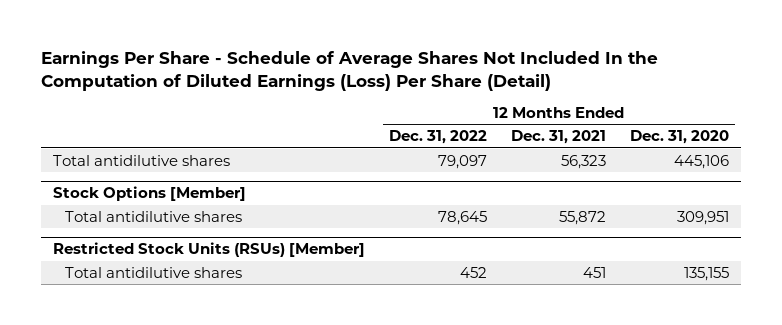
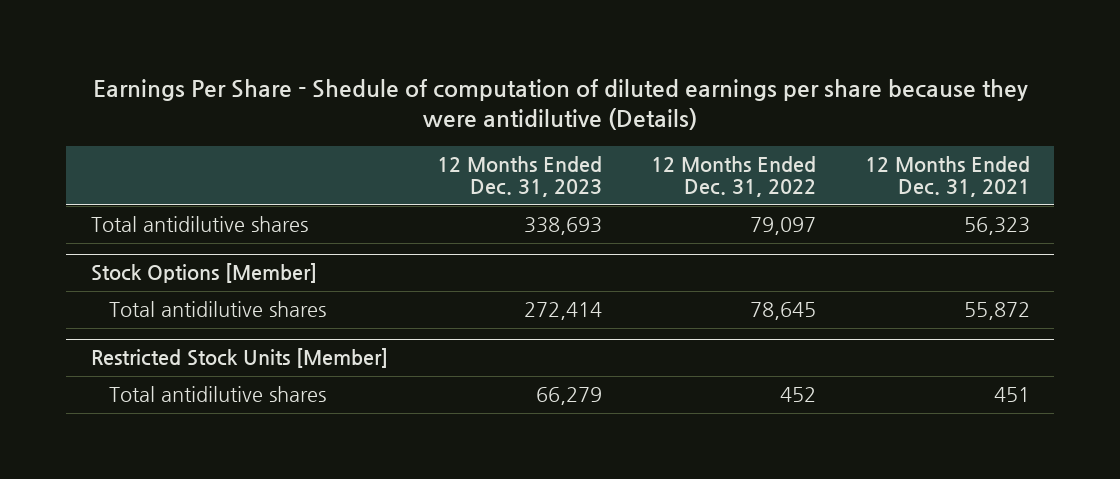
[40,50,658,91] Earnings Per Share - Schedule of Average Shares Not Included In the Computation of Diluted Earnings (Loss) Per Share (Detail) -> [93,79,1029,131] Earnings Per Share - Shedule of computation of diluted earnings per share because they were antidilutive (Details)
[629,130,729,145] Dec. 31, 2020 -> none
none -> [436,155,602,198] 12 Months Ended Dec. 31, 2023
[52,242,365,258] Restricted Stock Units (RSUs) [Member] -> [90,348,388,369] Restricted Stock Units [Member]

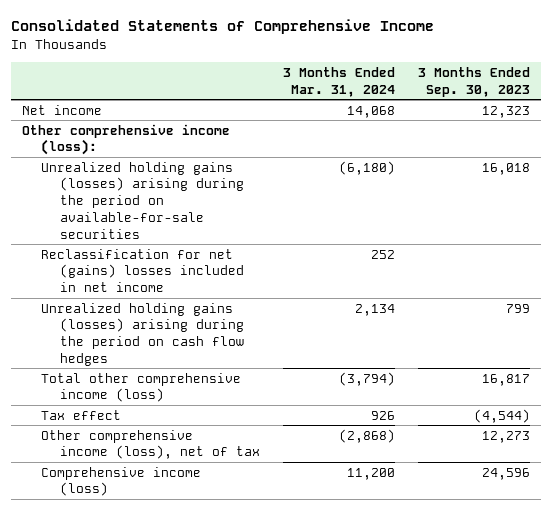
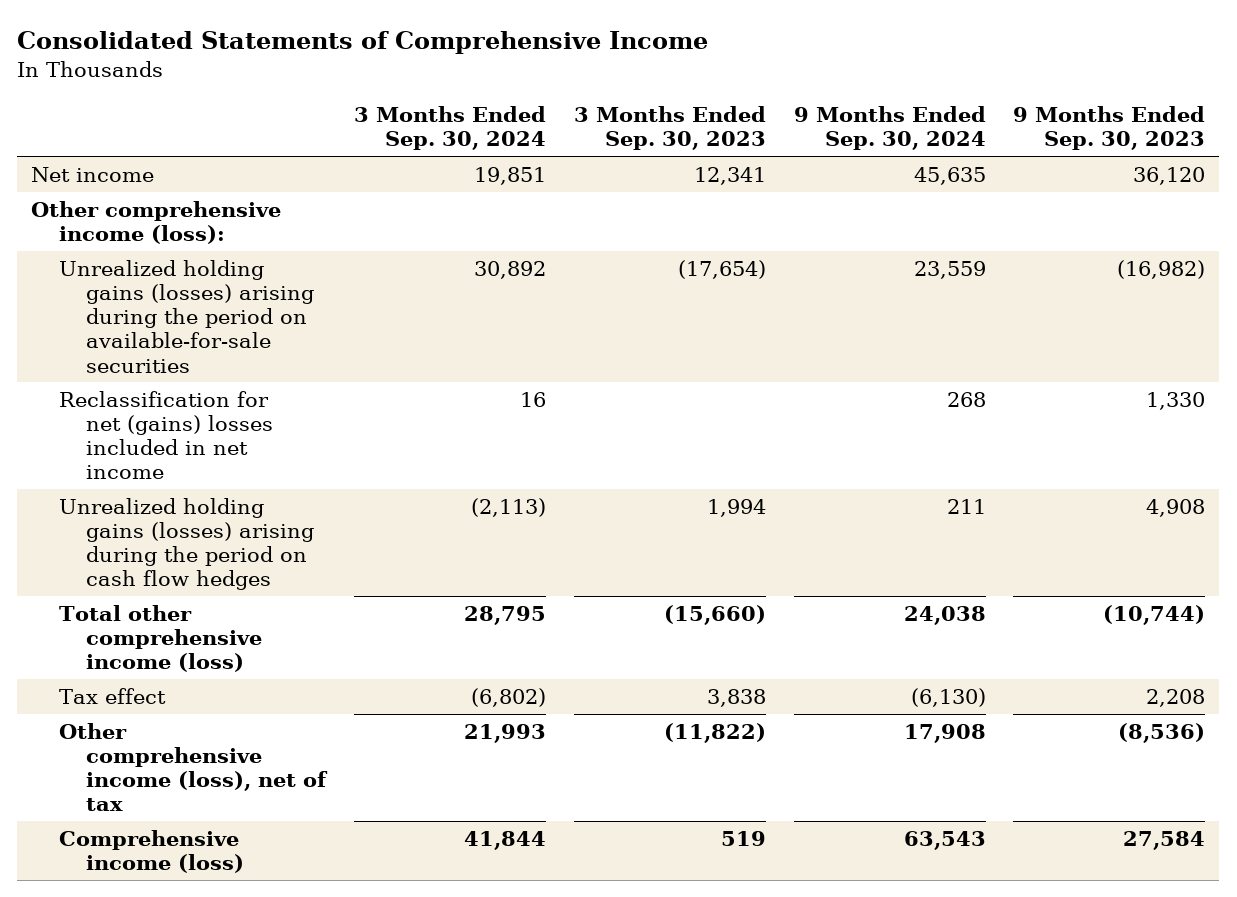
[282,66,395,97] 3 Months Ended Mar. 31, 2024 -> none
none -> [353,106,546,151] 3 Months Ended Sep. 30, 2024
none -> [793,106,986,151] 9 Months Ended Sep. 30, 2024
none -> [1013,106,1206,151] 9 Months Ended Sep. 30, 2023
[481,105,530,118] 12,323 -> [693,166,766,185] 12,341
[481,162,530,175] 16,018 -> [677,259,766,279] (17,654)
[505,303,530,313] 799 -> [706,498,766,517] 1,994
[481,373,530,386] 16,817 -> [663,604,766,625] (15,660)
[473,408,530,423] (4,544) -> [706,688,766,707] 3,838
[481,430,530,443] 12,273 -> [663,722,766,743] (11,822)
[481,467,530,480] 24,596 -> [720,830,766,846] 519

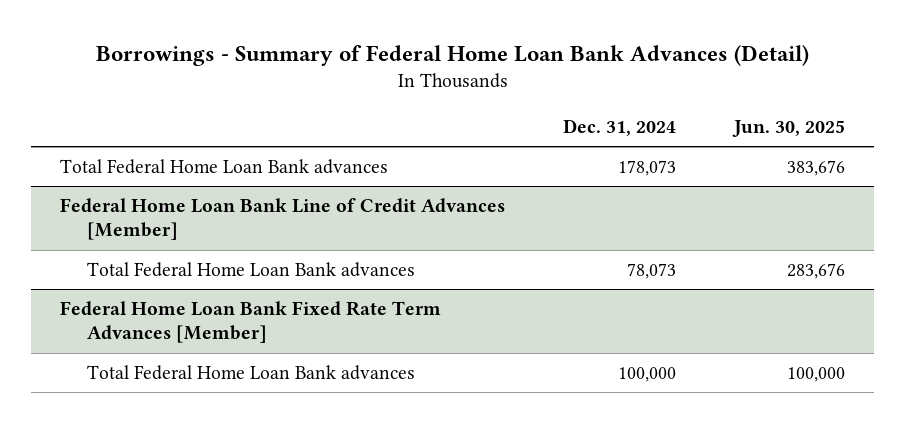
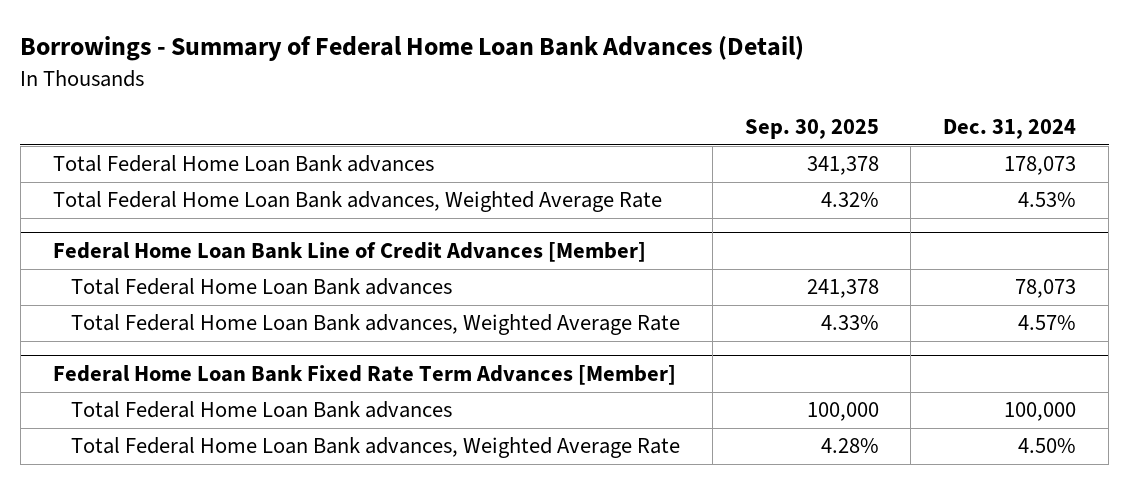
[732,119,846,137] Jun. 30, 2025 -> none
none -> [744,119,879,140] Sep. 30, 2025
none -> [52,191,662,213] Total Federal Home Loan Bank advances, Weighted Average Rate
none -> [70,314,680,336] Total Federal Home Loan Bank advances, Weighted Average Rate
none -> [70,437,680,459] Total Federal Home Loan Bank advances, Weighted Average Rate

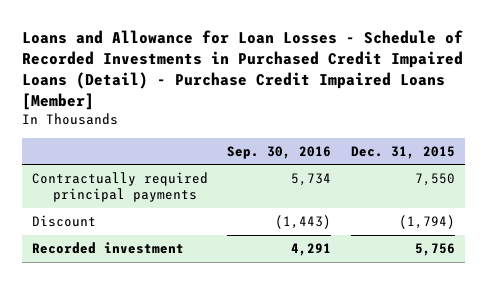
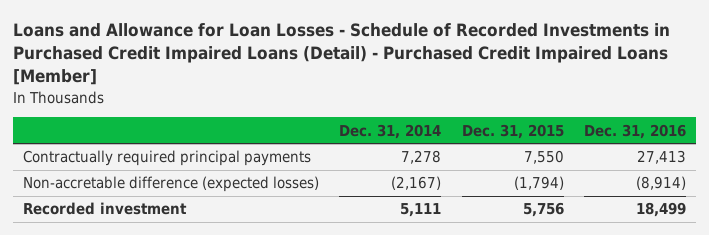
[22,29,464,110] Loans and Allowance for Loan Losses - Schedule of Recorded Investments in Purchased Credit Impaired Loans (Detail) - Purchase Credit Impaired Loans [Member] -> [12,22,670,86] Loans and Allowance for Loan Losses - Schedule of Recorded Investments in Purchased Credit Impaired Loans (Detail) - Purchased Credit Impaired Loans [Member]
[227,145,332,159] Sep. 30, 2016 -> none
none -> [339,123,442,139] Dec. 31, 2014
none -> [583,123,686,139] Dec. 31, 2016
[31,214,96,227] Discount -> [22,176,319,193] Non-accretable difference (expected losses)

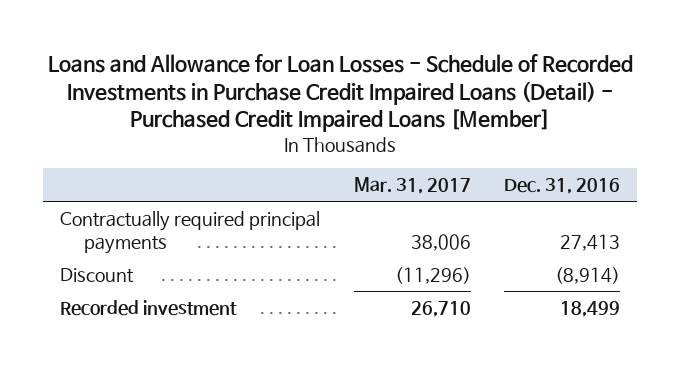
[12,22,670,86] Loans and Allowance for Loan Losses - Schedule of Recorded Investments in Purchased Credit Impaired Loans (Detail) - Purchased Credit Impaired Loans [Member] -> [48,53,634,133] Loans and Allowance for Loan Losses - Schedule of Recorded Investments in Purchase Credit Impaired Loans (Detail) - Purchased Credit Impaired Loans [Member]
[339,123,442,139] Dec. 31, 2014 -> none
[461,123,564,139] Dec. 31, 2015 -> none
none -> [353,177,471,195] Mar. 31, 2017
[22,176,319,193] Non-accretable difference (expected losses) -> [60,267,135,283] Discount

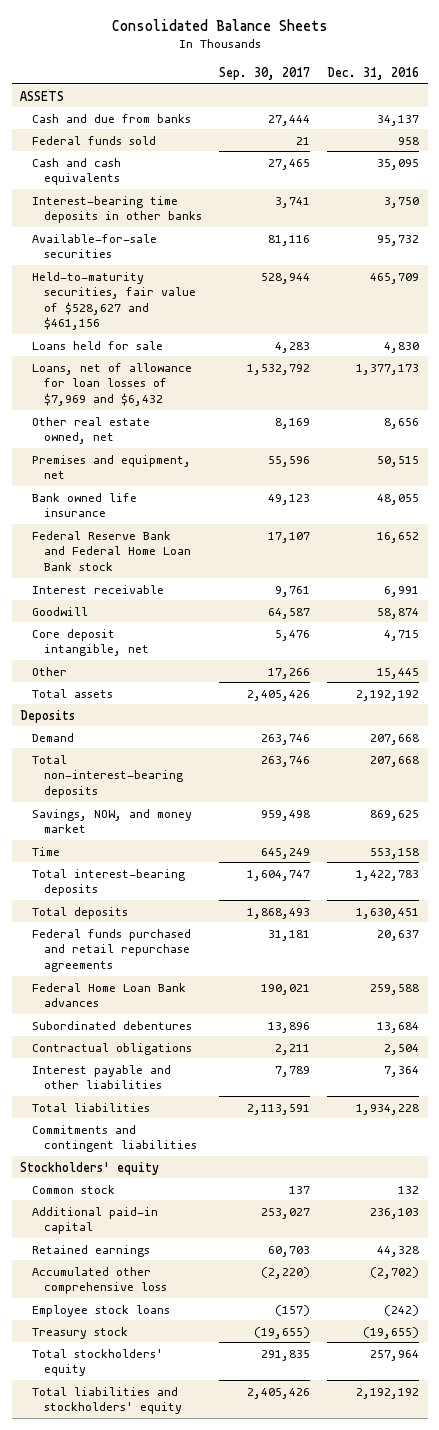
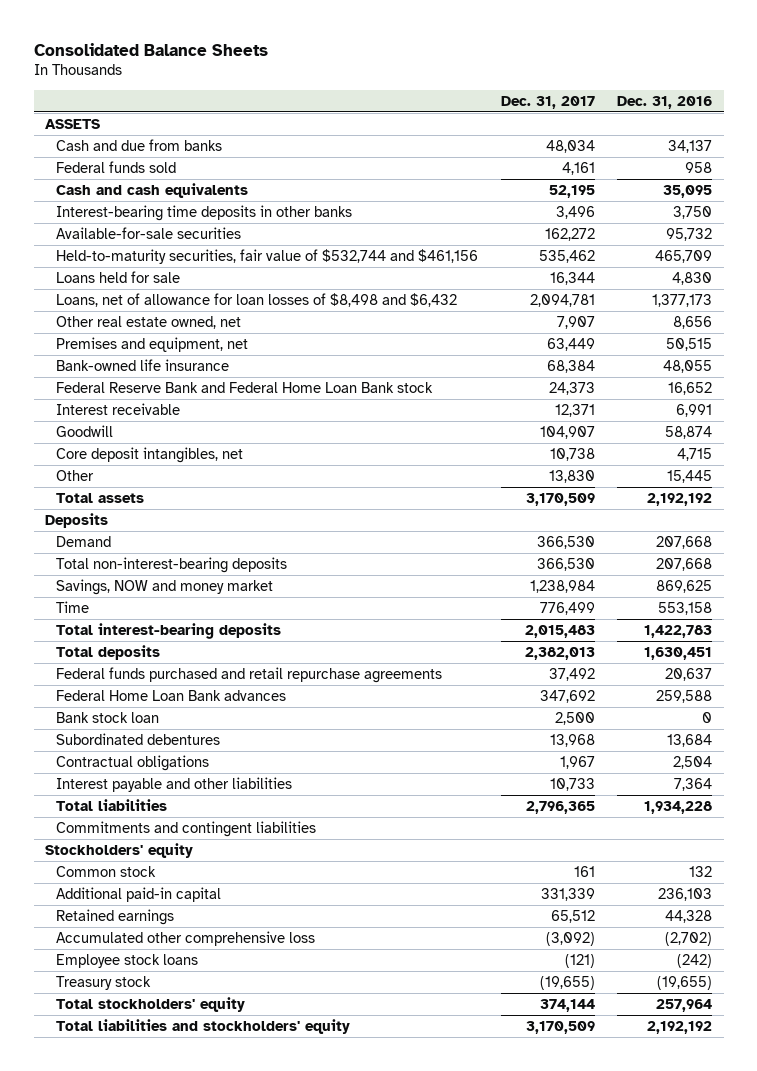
[218,66,310,80] Sep. 30, 2017 -> none
none -> [500,95,595,109] Dec. 31, 2017
[31,271,196,331] Held-to-maturity securities, fair value of $528,627 and $461,156 -> [56,249,479,265] Held-to-maturity securities, fair value of $532,744 and $461,156
[31,362,192,406] Loans, net of allowance for loan losses of $7,969 and $6,432 -> [56,293,458,308] Loans, net of allowance for loan losses of $8,498 and $6,432
[31,492,137,518] Bank owned life insurance -> [56,359,230,372] Bank-owned life insurance
[31,628,149,657] Core deposit intangible, net -> [56,447,244,464] Core deposit intangibles, net
[31,808,192,834] Savings, NOW, and money market -> [56,579,274,596] Savings, NOW and money market
none -> [56,712,160,724] Bank stock loan

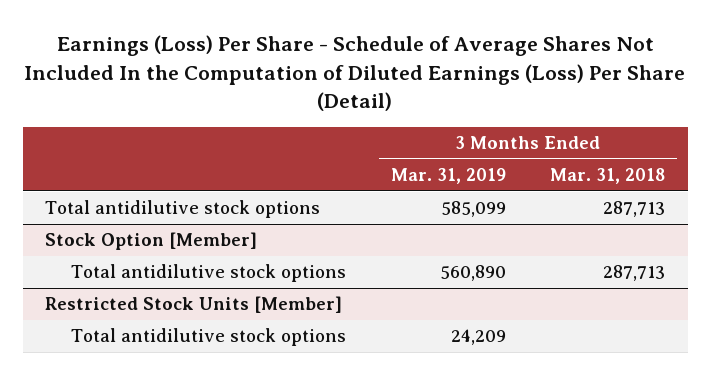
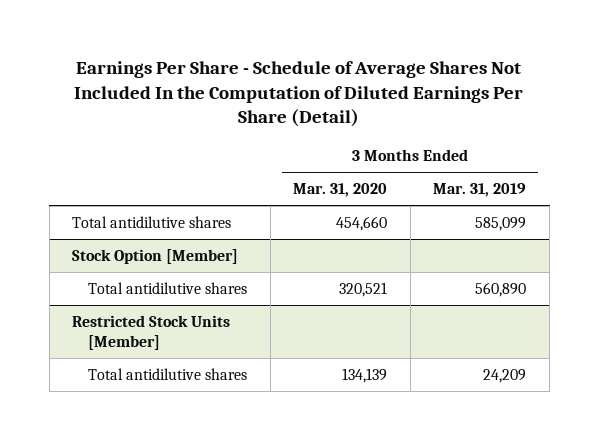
[24,35,686,112] Earnings (Loss) Per Share - Schedule of Average Shares Not Included In the Computation of Diluted Earnings (Loss) Per Share (Detail) -> [74,61,524,128] Earnings Per Share - Schedule of Average Shares Not Included In the Computation of Diluted Earnings Per Share (Detail)
[550,167,666,184] Mar. 31, 2018 -> none
none -> [293,183,388,198] Mar. 31, 2020
[45,200,321,219] Total antidilutive stock options -> [72,215,232,228] Total antidilutive shares
[70,264,346,283] Total antidilutive stock options -> [87,281,247,294] Total antidilutive shares
[70,328,346,347] Total antidilutive stock options -> [87,367,247,380] Total antidilutive shares

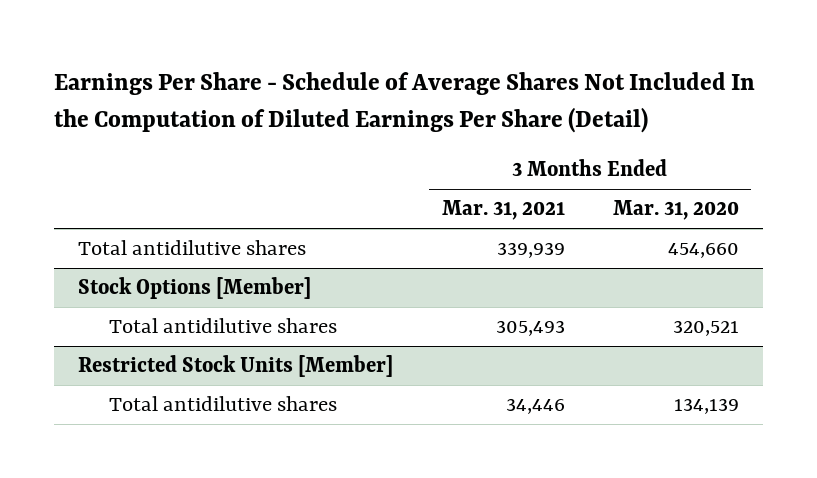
[433,183,527,198] Mar. 31, 2019 -> none
none -> [441,200,565,221] Mar. 31, 2021
[72,248,239,264] Stock Option [Member] -> [78,277,312,300] Stock Options [Member]

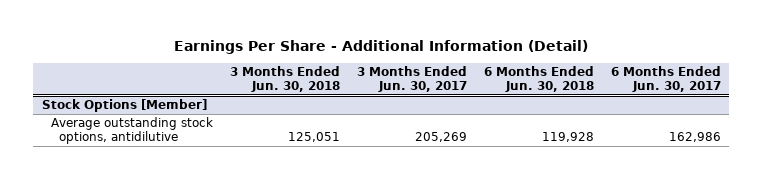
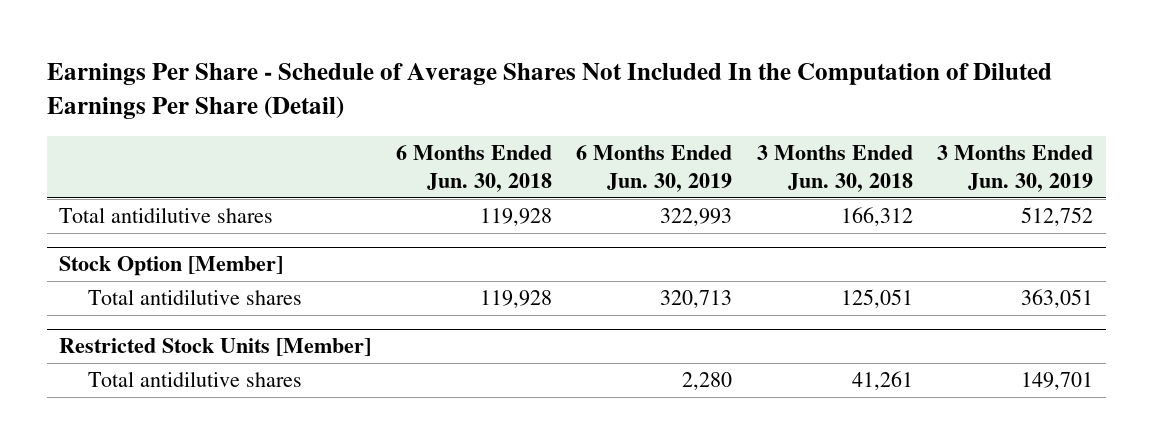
[174,40,589,55] Earnings Per Share - Additional Information (Detail) -> [46,63,1052,120] Earnings Per Share - Schedule of Average Shares Not Included In the Computation of Diluted Earnings Per Share (Detail)
[356,66,467,93] 3 Months Ended Jun. 30, 2017 -> none
[610,66,721,93] 6 Months Ended Jun. 30, 2017 -> none
none -> [576,145,733,193] 6 Months Ended Jun. 30, 2019
none -> [937,145,1094,193] 3 Months Ended Jun. 30, 2019
none -> [58,207,273,224] Total antidilutive shares
[41,99,207,113] Stock Options [Member] -> [58,256,283,277] Stock Option [Member]
[50,117,213,145] Average outstanding stock options, antidilutive -> [88,289,303,306] Total antidilutive shares
none -> [58,338,371,357] Restricted Stock Units [Member]
none -> [88,371,303,388] Total antidilutive shares

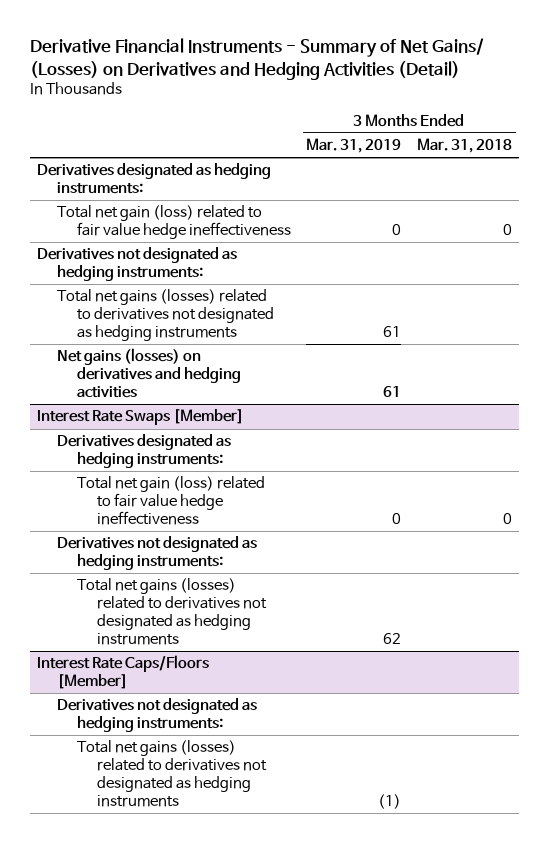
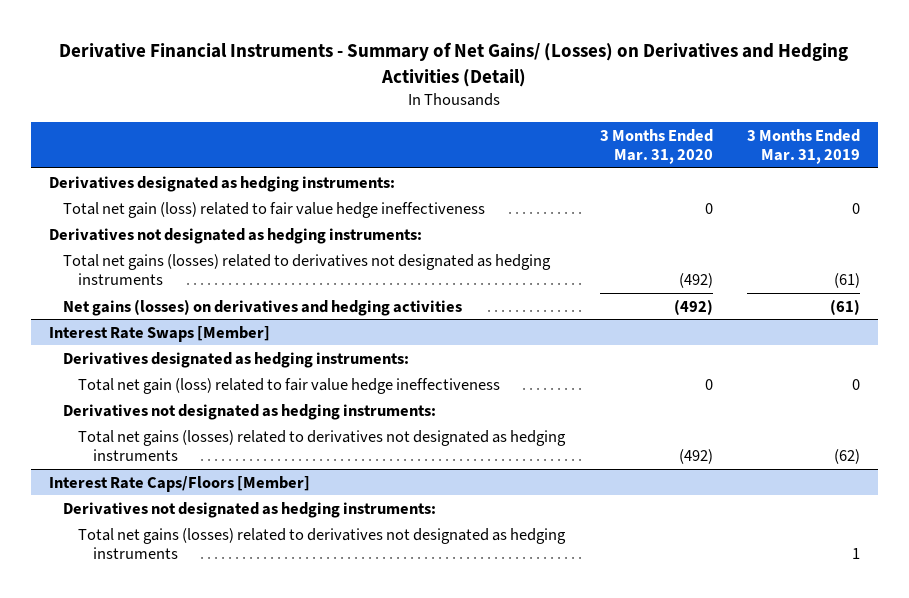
[416,138,512,154] Mar. 31, 2018 -> none
none -> [599,128,713,165] 3 Months Ended Mar. 31, 2020
[383,326,402,338] 61 -> [834,272,861,288] (61)
[383,386,402,398] 61 -> [830,298,861,315] (61)
[383,632,402,644] 62 -> [834,448,861,464] (62)
[378,793,402,809] (1) -> [852,547,861,559] 1

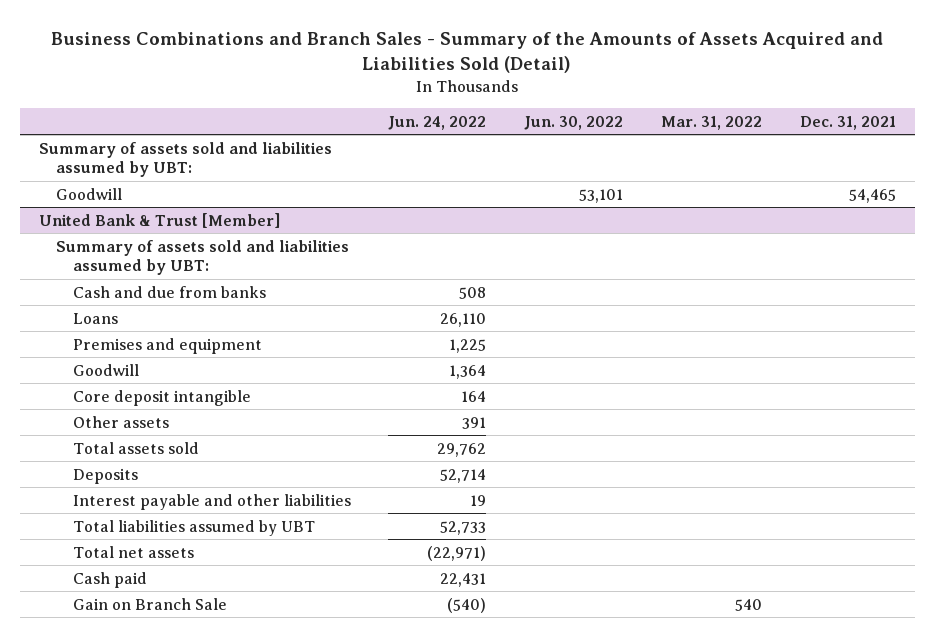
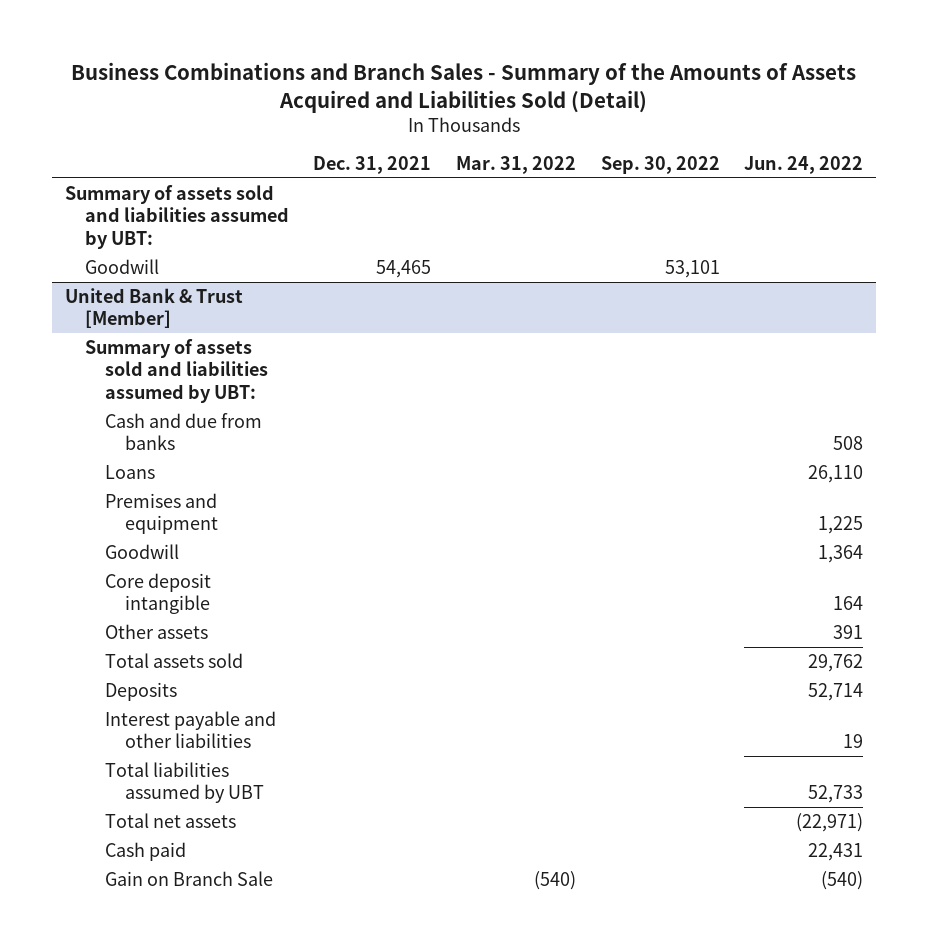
[524,115,624,130] Jun. 30, 2022 -> none
none -> [600,156,720,175] Sep. 30, 2022
[734,598,762,611] 540 -> [533,870,576,890] (540)

